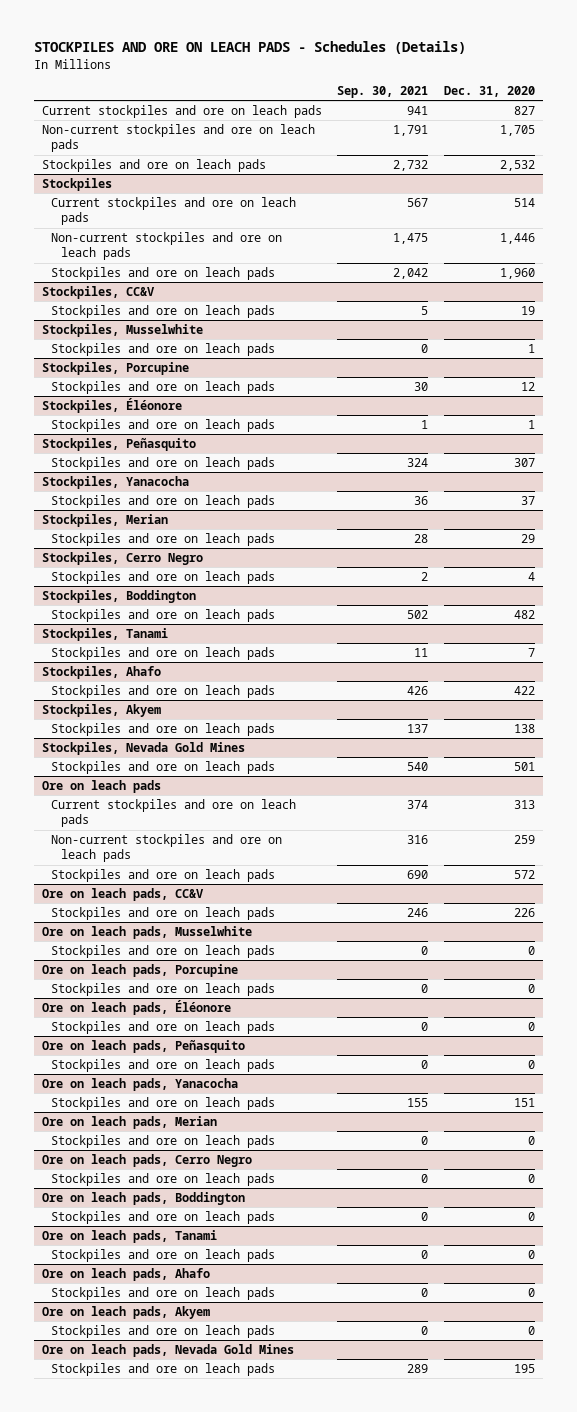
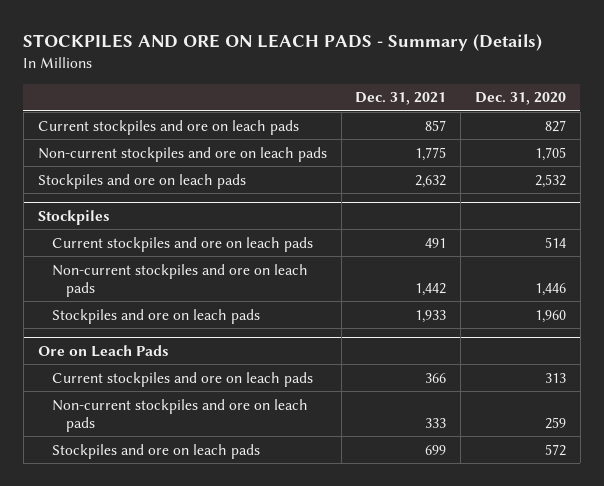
[33,41,466,55] STOCKPILES AND ORE ON LEACH PADS - Schedules (Details) -> [23,34,543,52] STOCKPILES AND ORE ON LEACH PADS - Summary (Details)
[337,85,429,98] Sep. 30, 2021 -> none
none -> [355,92,447,106] Dec. 31, 2021
[41,286,155,300] Stockpiles, CC&V -> none
[51,305,276,319] Stockpiles and ore on leach pads -> none
[41,324,203,338] Stockpiles, Musselwhite -> none
[51,343,276,357] Stockpiles and ore on leach pads -> none
[41,362,189,376] Stockpiles, Porcupine -> none
[51,381,276,395] Stockpiles and ore on leach pads -> none
[41,398,182,414] Stockpiles, Éléonore -> none
[51,419,276,433] Stockpiles and ore on leach pads -> none
[41,437,196,452] Stockpiles, Peñasquito -> none
[51,457,276,471] Stockpiles and ore on leach pads -> none
[41,476,189,490] Stockpiles, Yanacocha -> none
[51,495,276,509] Stockpiles and ore on leach pads -> none
[41,514,168,528] Stockpiles, Merian -> none
[51,533,276,547] Stockpiles and ore on leach pads -> none
[41,552,203,566] Stockpiles, Cerro Negro -> none
[51,571,276,585] Stockpiles and ore on leach pads -> none
[41,590,196,604] Stockpiles, Boddington -> none
[51,609,276,623] Stockpiles and ore on leach pads -> none
[41,628,168,642] Stockpiles, Tanami -> none
[51,647,276,661] Stockpiles and ore on leach pads -> none
[41,666,161,680] Stockpiles, Ahafo -> none
[51,685,276,699] Stockpiles and ore on leach pads -> none
[41,704,161,718] Stockpiles, Akyem -> none
[51,723,276,737] Stockpiles and ore on leach pads -> none
[41,742,245,756] Stockpiles, Nevada Gold Mines -> none
[51,761,276,775] Stockpiles and ore on leach pads -> none
[41,780,161,794] Ore on leach pads -> [37,344,169,357] Ore on Leach Pads
[41,888,204,902] Ore on leach pads, CC&V -> none
[51,907,276,921] Stockpiles and ore on leach pads -> none
[41,926,252,940] Ore on leach pads, Musselwhite -> none
[51,945,276,959] Stockpiles and ore on leach pads -> none
[41,964,238,978] Ore on leach pads, Porcupine -> none
[51,983,276,997] Stockpiles and ore on leach pads -> none
[41,1000,231,1016] Ore on leach pads, Éléonore -> none
[51,1021,276,1035] Stockpiles and ore on leach pads -> none
[41,1039,245,1054] Ore on leach pads, Peñasquito -> none
[51,1059,276,1073] Stockpiles and ore on leach pads -> none
[41,1078,238,1092] Ore on leach pads, Yanacocha -> none
[51,1097,276,1111] Stockpiles and ore on leach pads -> none
[41,1116,217,1130] Ore on leach pads, Merian -> none
[51,1135,276,1149] Stockpiles and ore on leach pads -> none
[41,1154,252,1168] Ore on leach pads, Cerro Negro -> none
[51,1173,276,1187] Stockpiles and ore on leach pads -> none
[41,1192,245,1206] Ore on leach pads, Boddington -> none
[51,1211,276,1225] Stockpiles and ore on leach pads -> none
[41,1230,217,1244] Ore on leach pads, Tanami -> none
[51,1249,276,1263] Stockpiles and ore on leach pads -> none
[41,1268,210,1282] Ore on leach pads, Ahafo -> none
[51,1287,276,1301] Stockpiles and ore on leach pads -> none
[41,1306,210,1320] Ore on leach pads, Akyem -> none
[51,1325,276,1339] Stockpiles and ore on leach pads -> none
[41,1344,294,1358] Ore on leach pads, Nevada Gold Mines -> none
[51,1363,276,1377] Stockpiles and ore on leach pads -> none

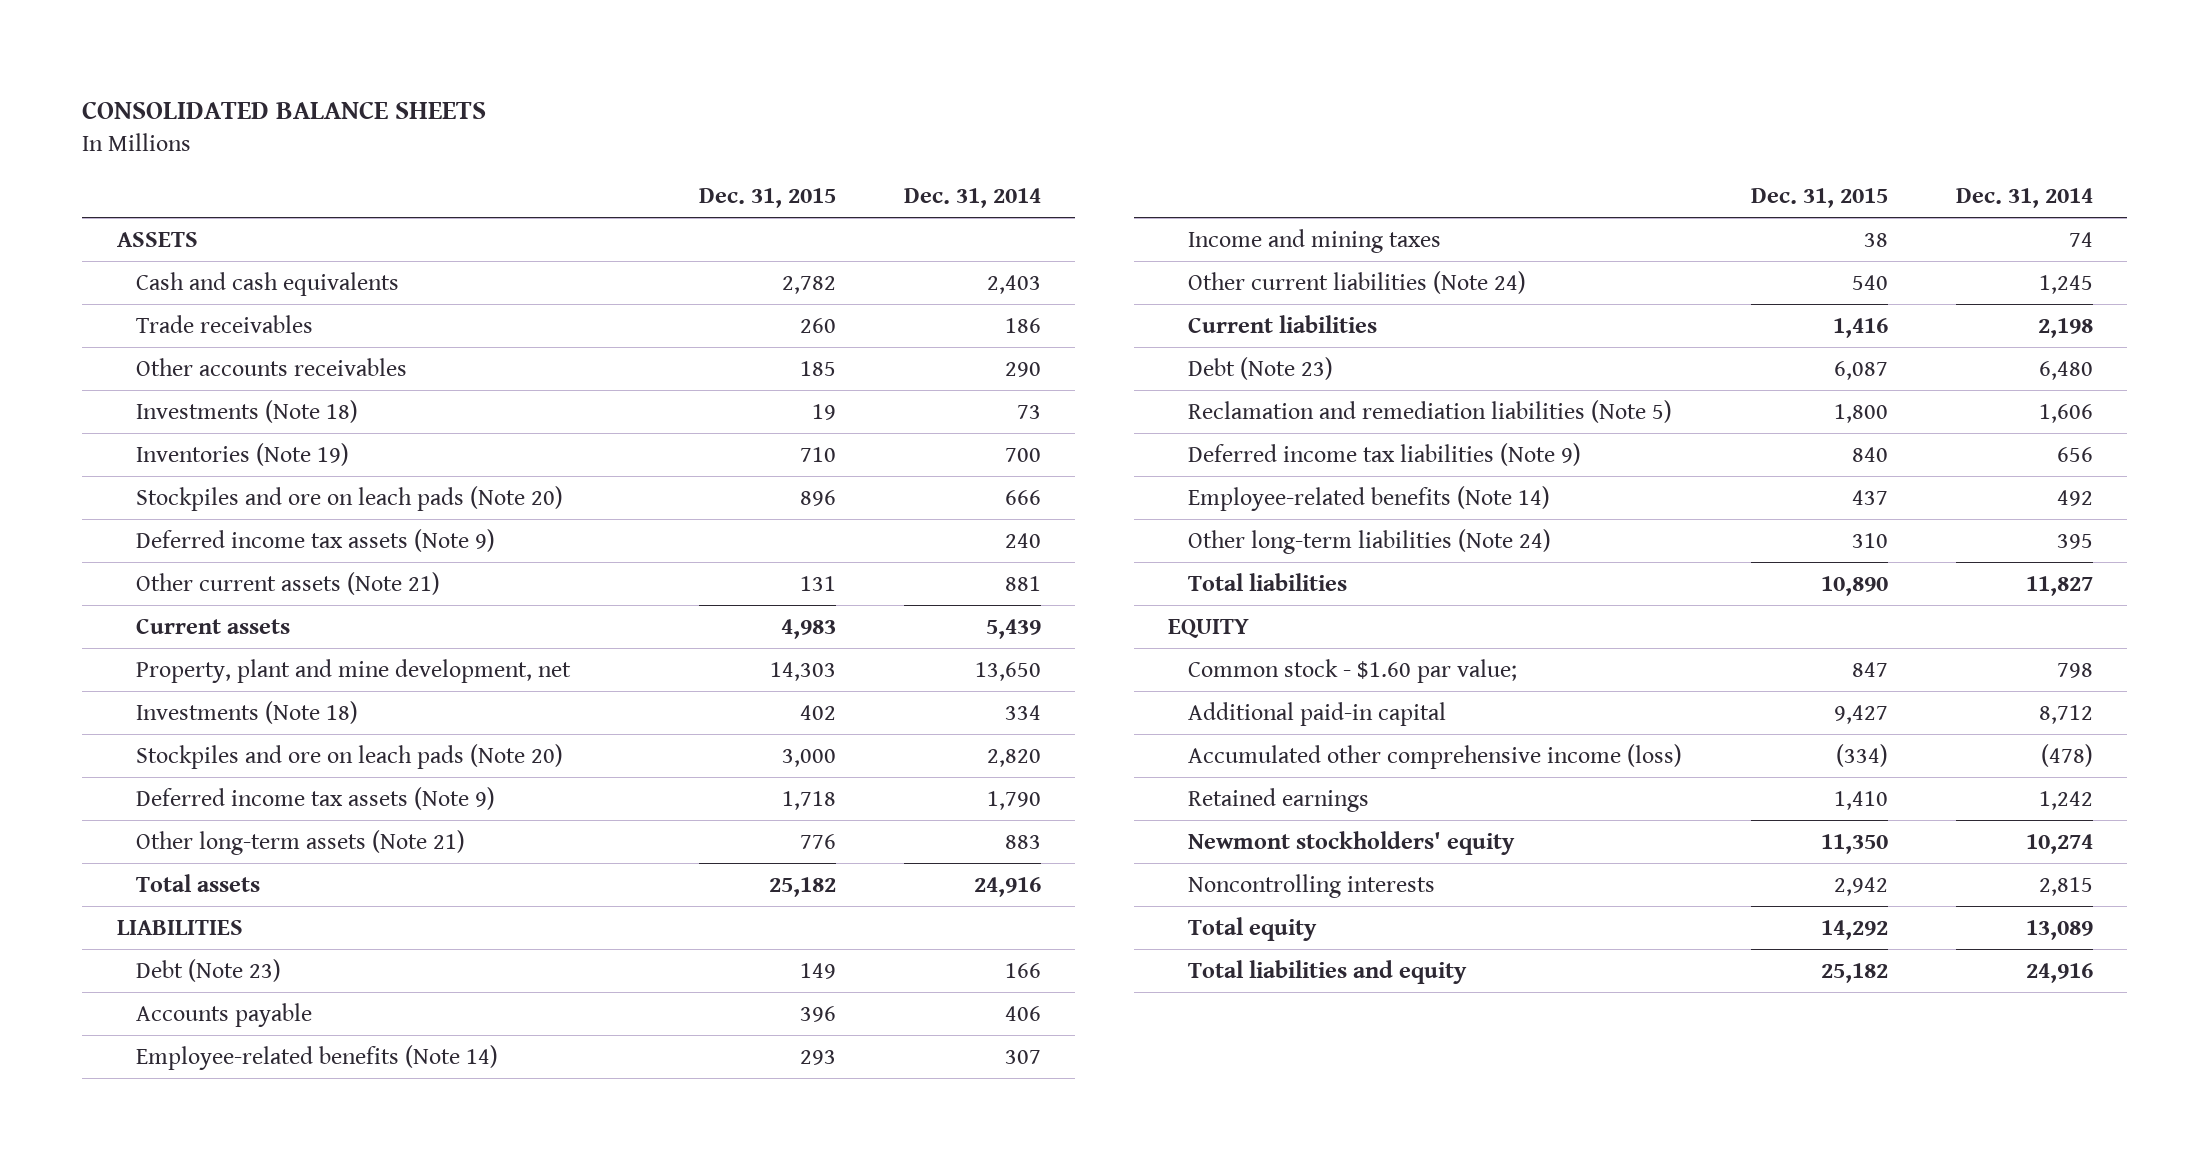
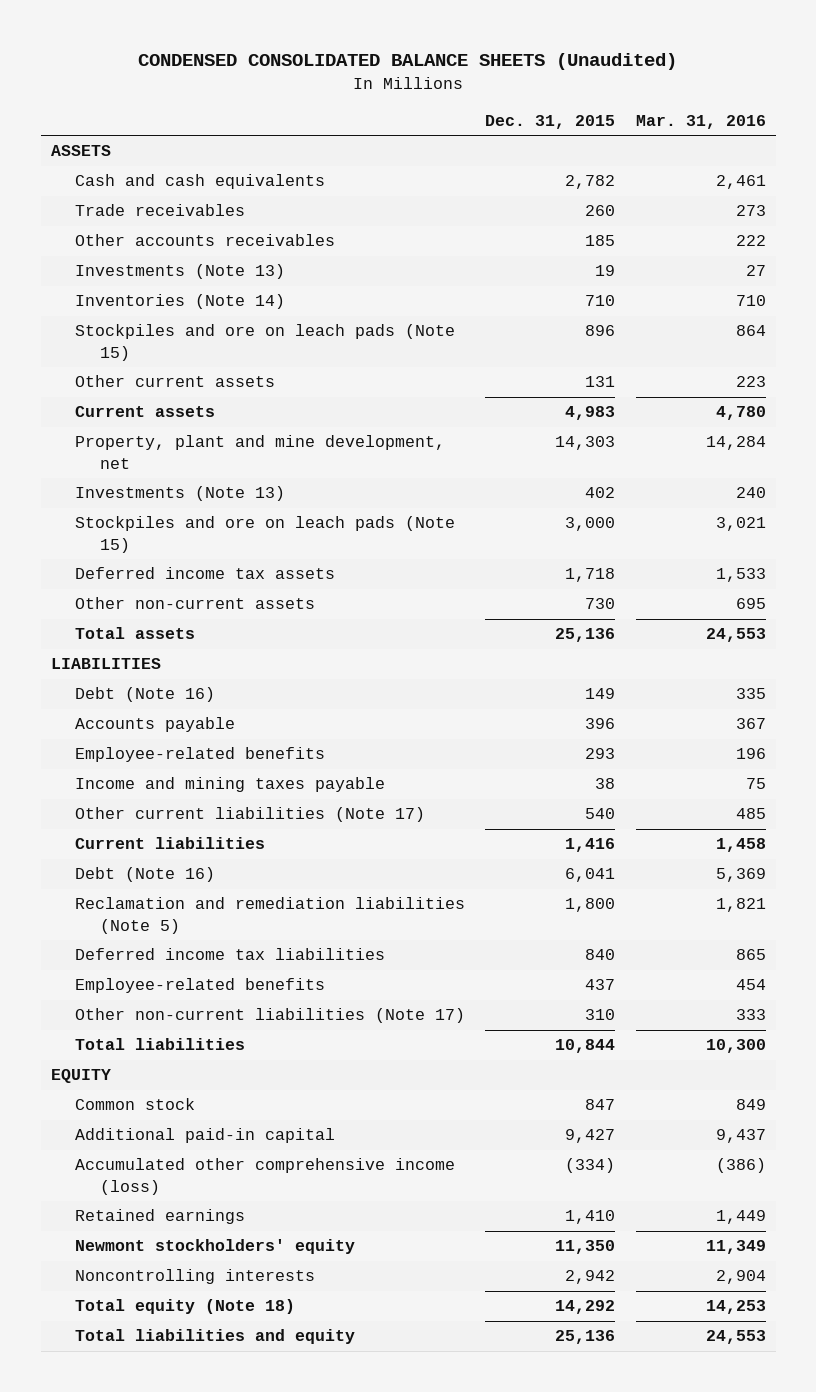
[82,101,487,120] CONSOLIDATED BALANCE SHEETS -> [138,53,678,71] CONDENSED CONSOLIDATED BALANCE SHEETS (Unaudited)
[904,188,1042,209] Dec. 31, 2014 -> none
none -> [635,114,766,129] Mar. 31, 2016
[136,528,496,552] Deferred income tax assets (Note 9) -> none
[136,399,359,423] Investments (Note 18) -> [75,264,286,280] Investments (Note 13)
[136,442,350,466] Inventories (Note 19) -> [75,294,286,310] Inventories (Note 14)
[136,485,564,511] Stockpiles and ore on leach pads (Note 20) -> [75,324,456,361] Stockpiles and ore on leach pads (Note 15)
[136,571,441,595] Other current assets (Note 21) -> [75,375,276,388] Other current assets
[136,700,359,724] Investments (Note 18) -> [75,486,286,502] Investments (Note 13)
[136,743,564,769] Stockpiles and ore on leach pads (Note 20) -> [75,516,456,553] Stockpiles and ore on leach pads (Note 15)
[136,786,496,810] Deferred income tax assets (Note 9) -> [75,567,336,580] Deferred income tax assets
[136,829,466,855] Other long-term assets (Note 21) -> [75,597,316,610] Other non-current assets
[799,833,836,849] 776 -> [585,598,616,610] 730
[768,876,836,897] 25,182 -> [555,628,616,643] 25,136
[136,958,282,982] Debt (Note 23) -> [75,687,216,703] Debt (Note 16)
[136,1044,499,1070] Employee-related benefits (Note 14) -> [75,747,326,763] Employee-related benefits
[1188,228,1442,253] Income and mining taxes -> [75,777,386,793] Income and mining taxes payable
[1188,270,1527,294] Other current liabilities (Note 24) -> [75,807,426,823] Other current liabilities (Note 17)
[1188,356,1334,380] Debt (Note 23) -> [75,867,216,883] Debt (Note 16)
[1833,360,1888,380] 6,087 -> [565,868,616,883] 6,041
[1188,442,1582,466] Deferred income tax liabilities (Note 9) -> [75,948,386,961] Deferred income tax liabilities
[1188,485,1551,511] Employee-related benefits (Note 14) -> [75,978,326,994] Employee-related benefits
[1188,528,1552,554] Other long-term liabilities (Note 24) -> [75,1008,466,1024] Other non-current liabilities (Note 17)
[1820,575,1888,596] 10,890 -> [555,1039,616,1054] 10,844
[1188,658,1518,683] Common stock - $1.60 par value; -> [75,1098,196,1111] Common stock
[1188,916,1318,941] Total equity -> [75,1299,296,1315] Total equity (Note 18)
[1820,962,1888,983] 25,182 -> [555,1330,616,1345] 25,136

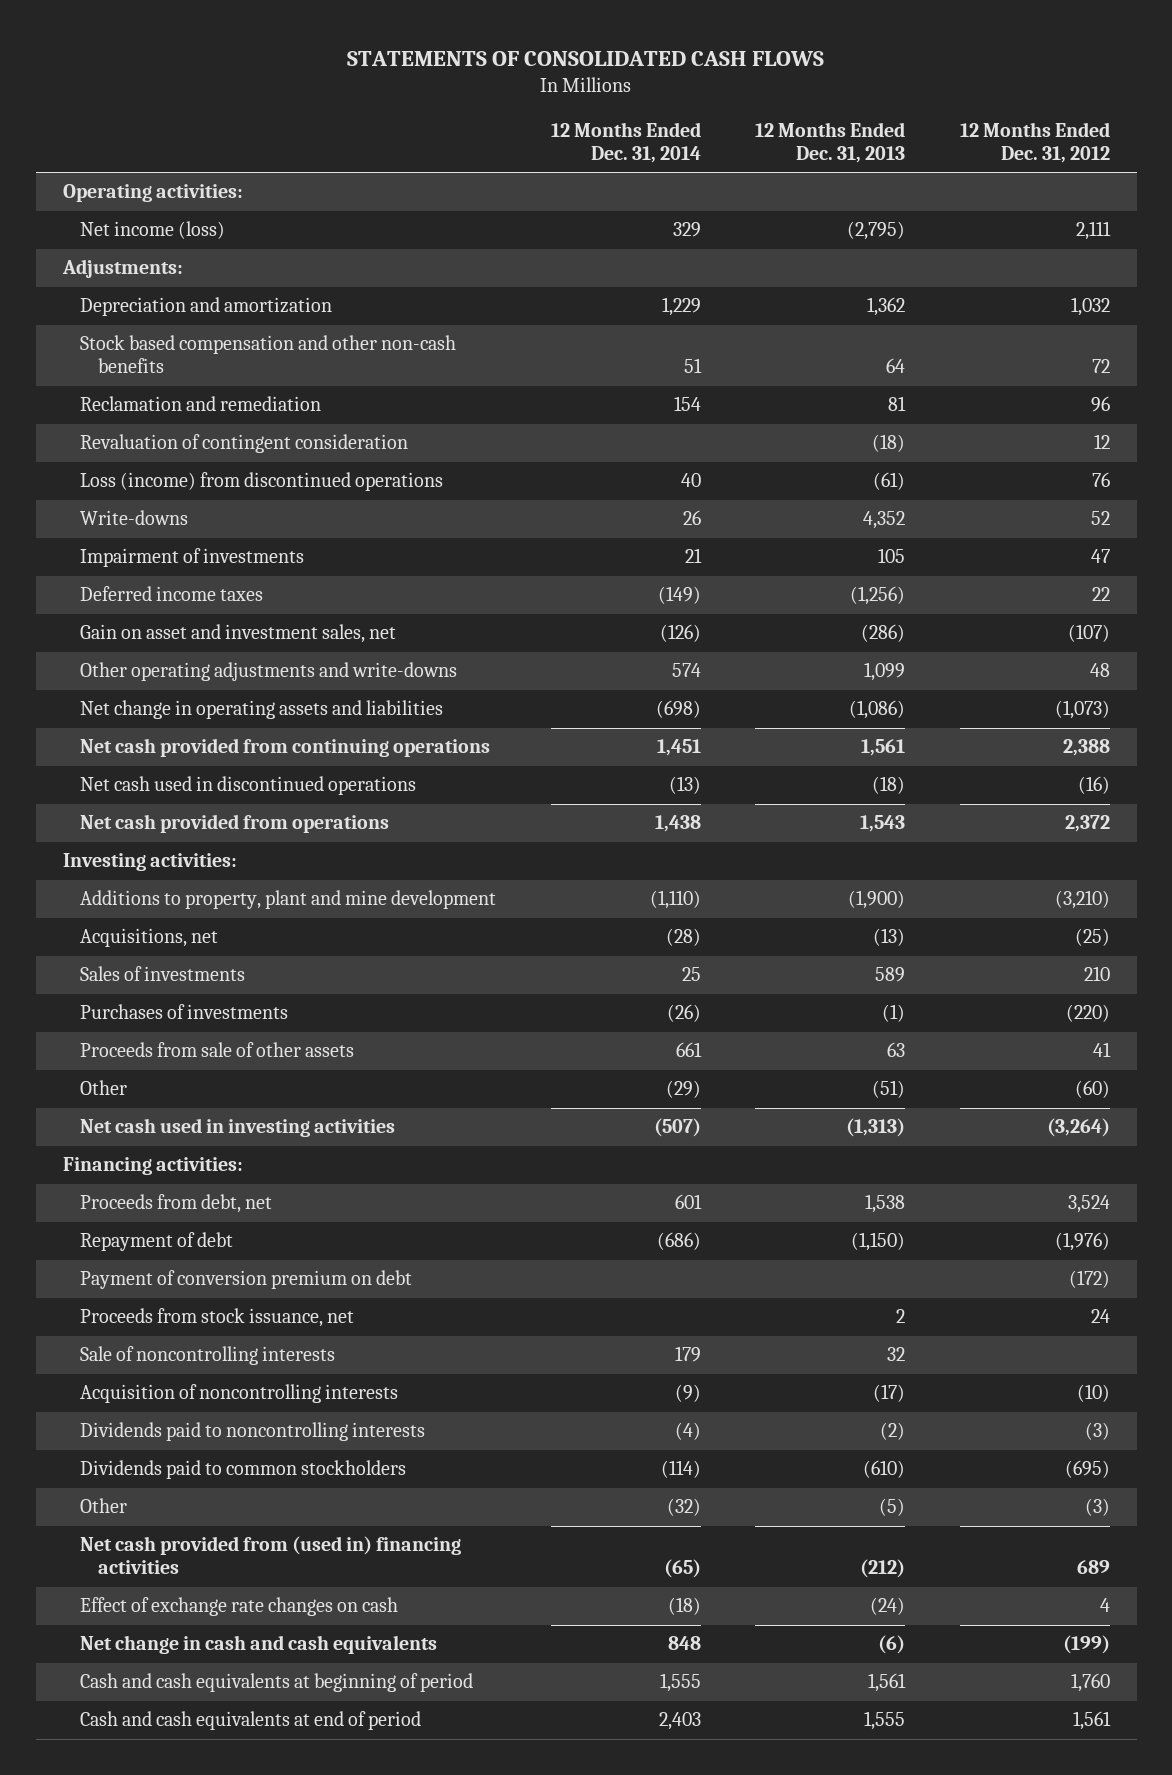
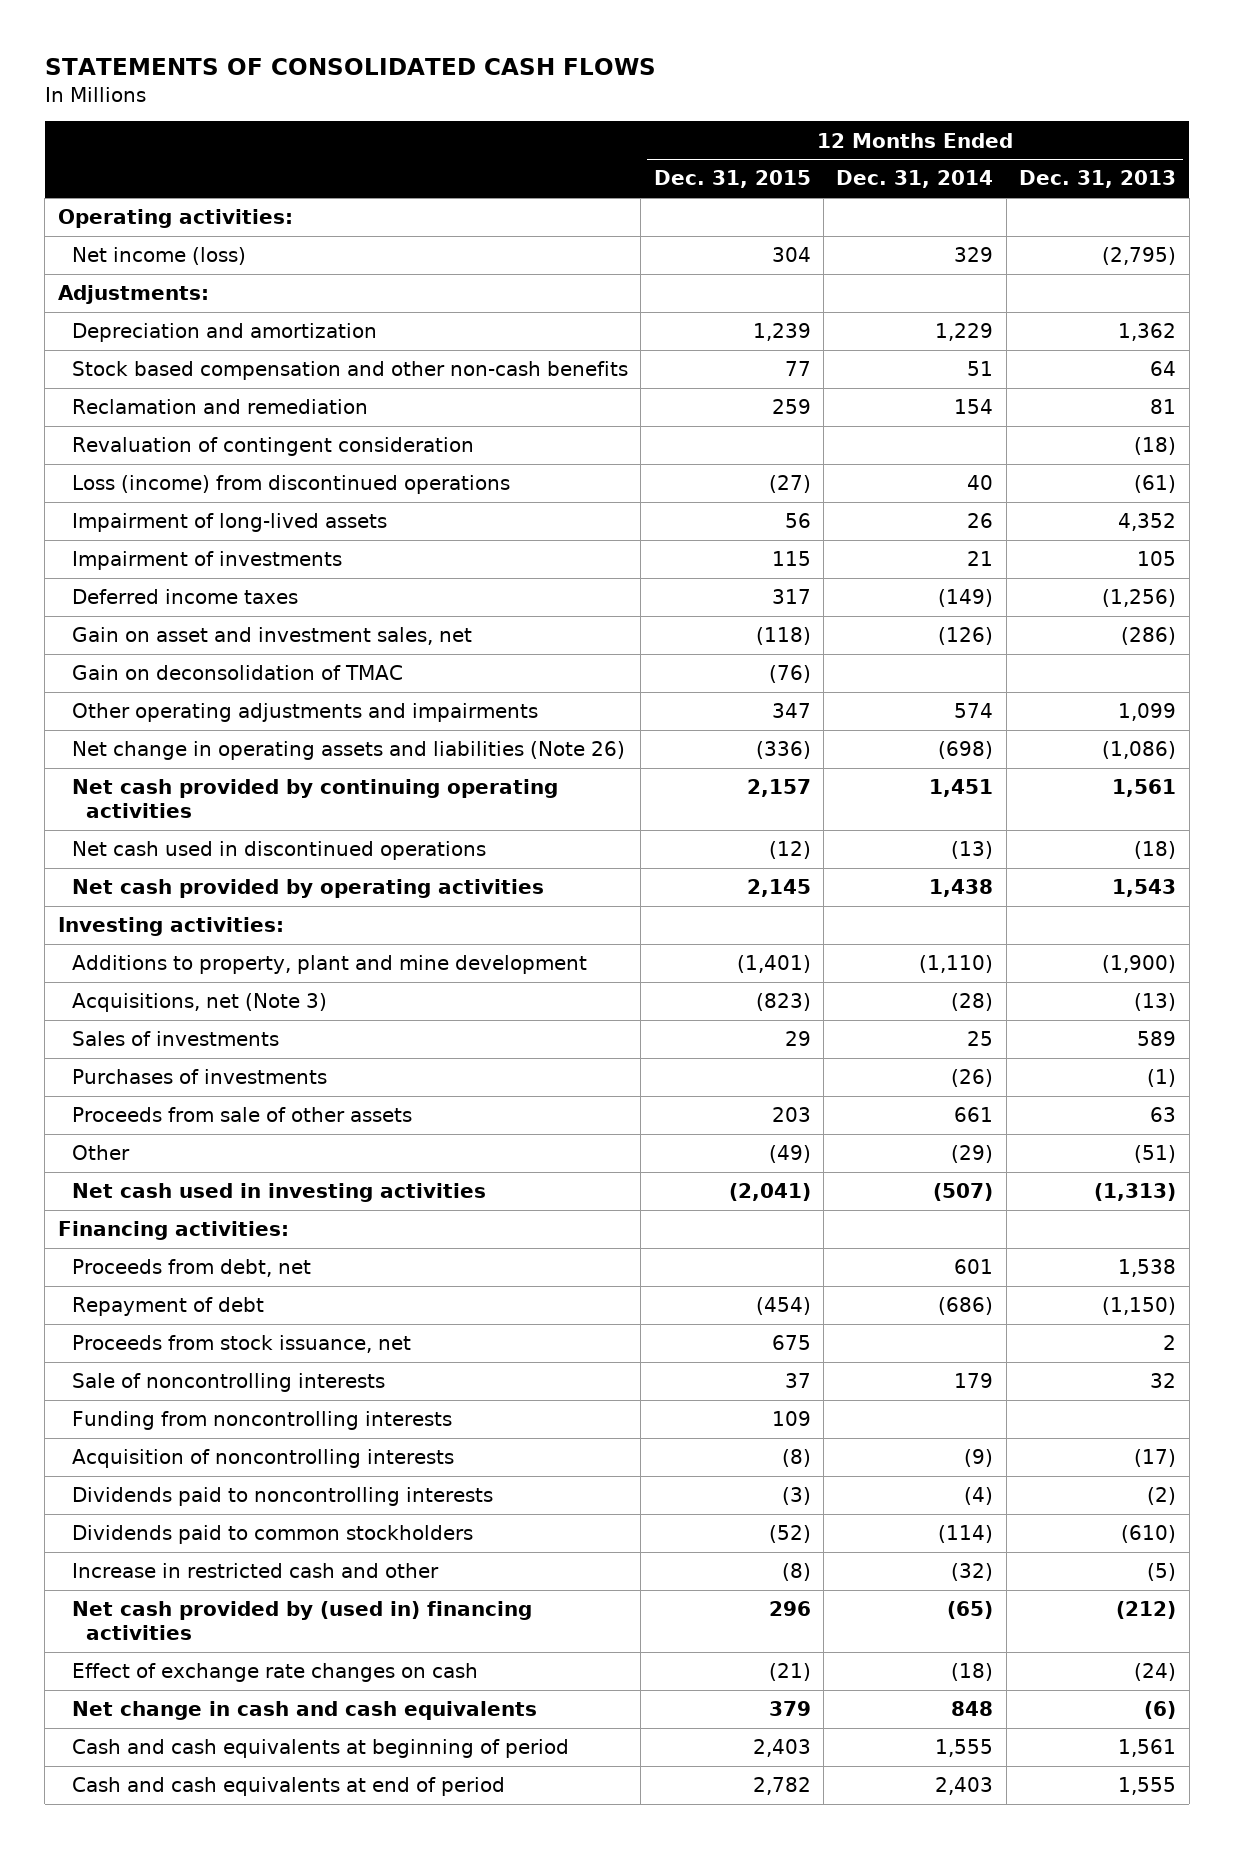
[959,122,1110,164] 12 Months Ended Dec. 31, 2012 -> none
none -> [653,170,811,189] Dec. 31, 2015
[80,510,189,526] Write-downs -> [71,513,387,533] Impairment of long-lived assets
none -> [71,665,403,681] Gain on deconsolidation of TMAC
[80,662,458,682] Other operating adjustments and write-downs -> [71,703,538,723] Other operating adjustments and impairments
[80,700,444,720] Net change in operating assets and liabilities -> [71,741,625,761] Net change in operating assets and liabilities (Note 26)
[80,738,491,758] Net cash provided from continuing operations -> [71,779,558,818] Net cash provided by continuing operating activities
[80,814,390,834] Net cash provided from operations -> [71,879,544,899] Net cash provided by operating activities
[80,928,219,948] Acquisitions, net -> [71,993,327,1013] Acquisitions, net (Note 3)
[80,1270,413,1290] Payment of conversion premium on debt -> none
none -> [71,1411,452,1431] Funding from noncontrolling interests
[80,1498,128,1514] Other -> [71,1563,439,1579] Increase in restricted cash and other
[80,1536,462,1575] Net cash provided from (used in) financing activities -> [71,1601,532,1640] Net cash provided by (used in) financing activities

